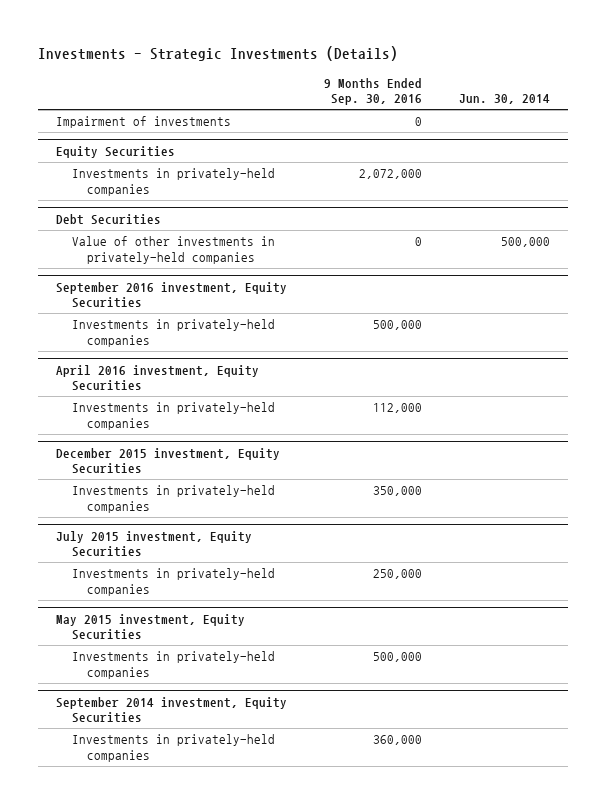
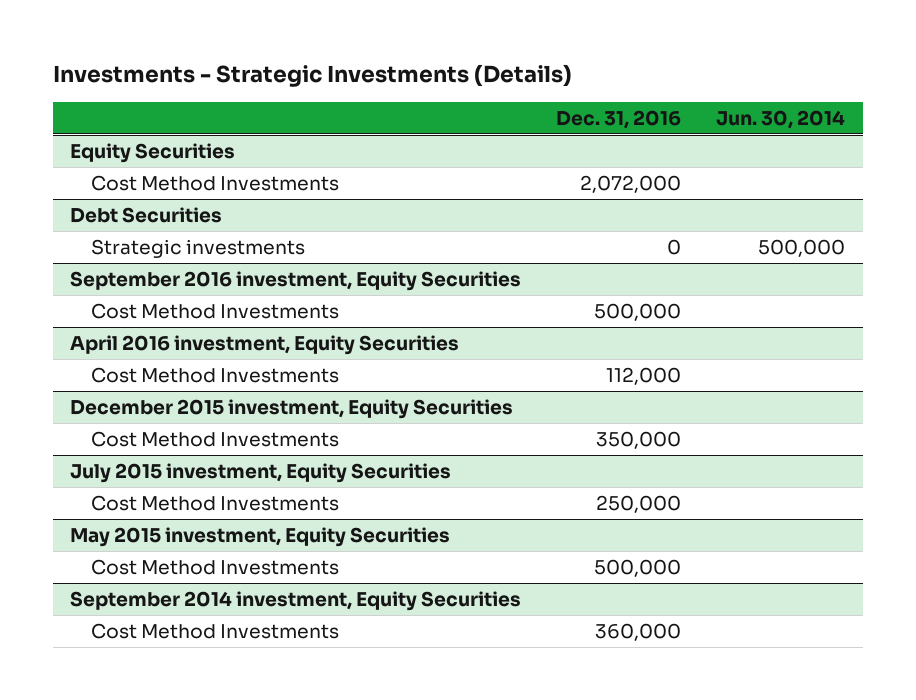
[324,77,423,106] 9 Months Ended Sep. 30, 2016 -> none
none -> [556,109,682,129] Dec. 31, 2016
[56,116,232,129] Impairment of investments -> none
[71,168,275,196] Investments in privately-held companies -> [91,174,340,191] Cost Method Investments
[71,236,275,264] Value of other investments in privately-held companies -> [91,238,306,258] Strategic investments
[71,319,275,347] Investments in privately-held companies -> [91,302,340,319] Cost Method Investments
[71,402,275,430] Investments in privately-held companies -> [91,366,340,383] Cost Method Investments
[71,485,275,513] Investments in privately-held companies -> [91,430,340,447] Cost Method Investments
[71,568,275,596] Investments in privately-held companies -> [91,494,340,511] Cost Method Investments
[71,651,275,679] Investments in privately-held companies -> [91,558,340,575] Cost Method Investments
[71,734,275,762] Investments in privately-held companies -> [91,622,340,639] Cost Method Investments

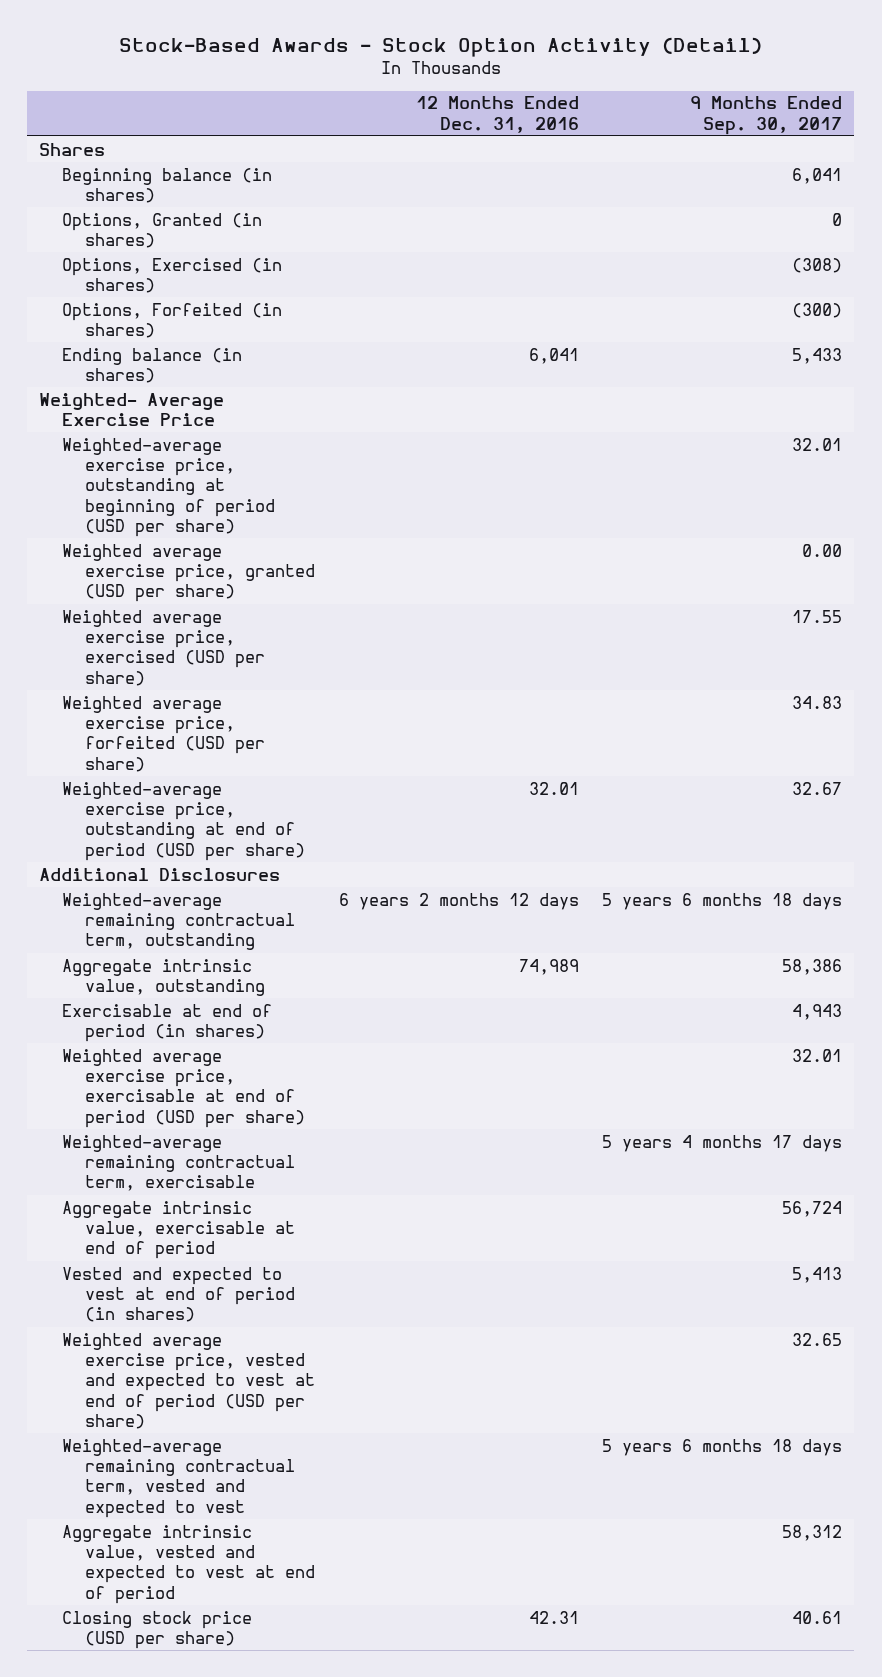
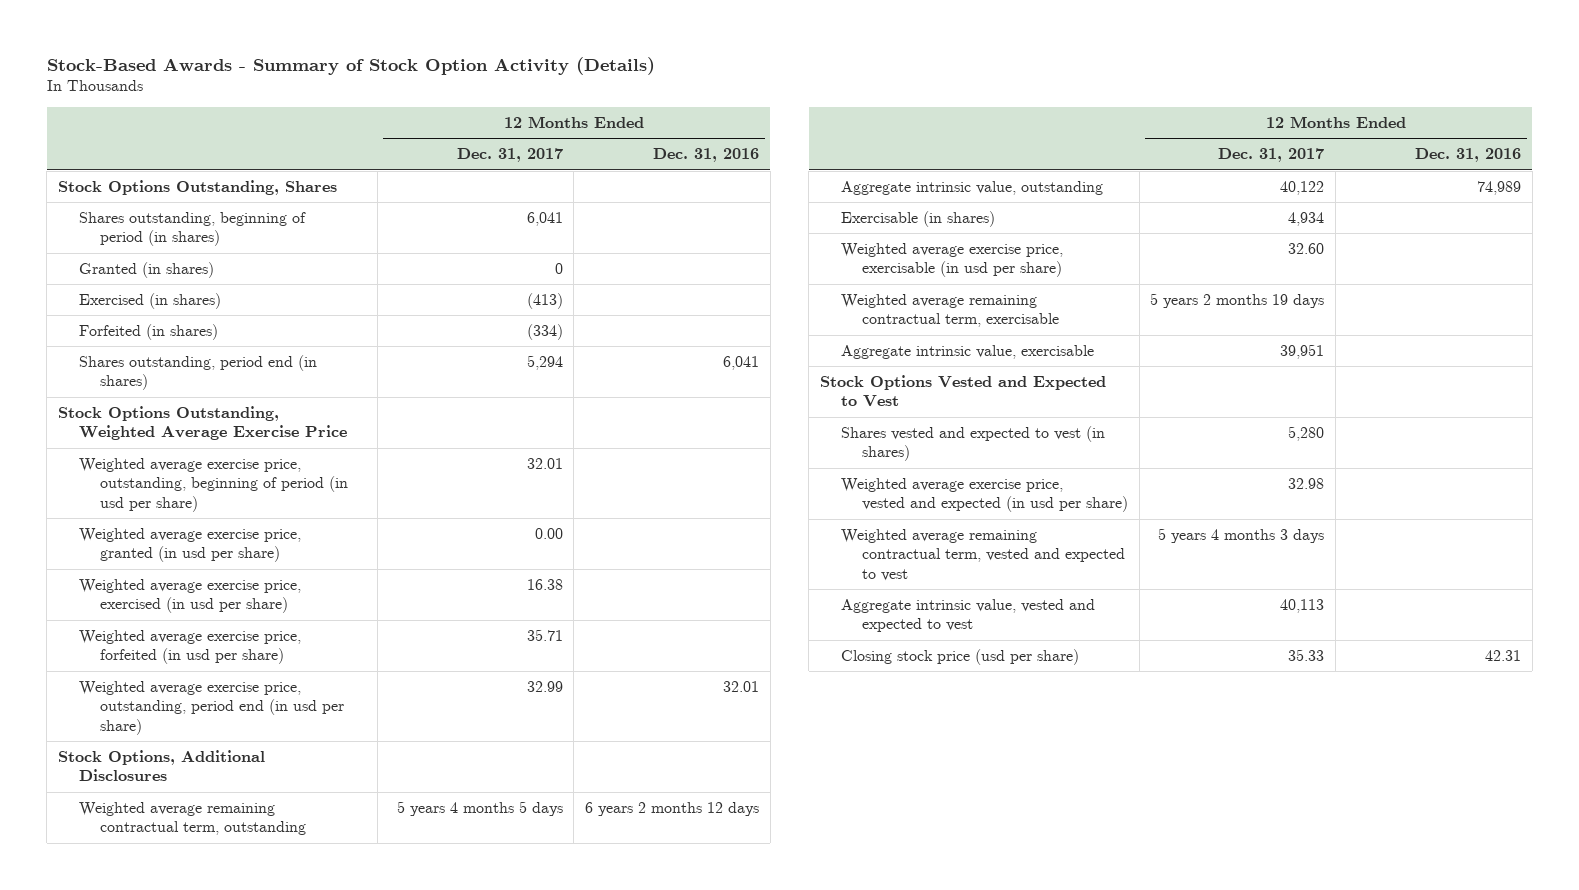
[118,37,762,58] Stock-Based Awards - Stock Option Activity (Detail) -> [46,56,655,75] Stock-Based Awards - Summary of Stock Option Activity (Details)
[690,96,843,135] 9 Months Ended Sep. 30, 2017 -> none
none -> [456,148,563,163] Dec. 31, 2017
[39,142,106,156] Shares -> [58,180,338,196] Stock Options Outstanding, Shares
[61,167,272,204] Beginning balance (in shares) -> [79,212,307,247] Shares outstanding, beginning of period (in shares)
[61,212,262,249] Options, Granted (in shares) -> [79,262,215,279] Granted (in shares)
[61,257,282,294] Options, Exercised (in shares) -> [79,293,222,310] Exercised (in shares)
[61,302,282,339] Options, Forfeited (in shares) -> [79,324,219,341] Forfeited (in shares)
[61,347,242,384] Ending balance (in shares) -> [79,355,318,391] Shares outstanding, period end (in shares)
[39,392,225,427] Weighted- Average Exercise Price -> [58,406,348,441] Stock Options Outstanding, Weighted Average Exercise Price
[61,437,275,538] Weighted-average exercise price, outstanding at beginning of period (USD per share) -> [79,458,349,512] Weighted average exercise price, outstanding, beginning of period (in usd per share)
[61,543,315,603] Weighted average exercise price, granted (USD per share) -> [79,528,302,563] Weighted average exercise price, granted (in usd per share)
[61,609,265,686] Weighted average exercise price, exercised (USD per share) -> [79,579,302,614] Weighted average exercise price, exercised (in usd per share)
[61,695,265,772] Weighted average exercise price, forfeited (USD per share) -> [79,630,302,665] Weighted average exercise price, forfeited (in usd per share)
[61,781,305,861] Weighted-average exercise price, outstanding at end of period (USD per share) -> [79,681,345,735] Weighted average exercise price, outstanding, period end (in usd per share)
[39,867,281,881] Additional Disclosures -> [58,750,266,782] Stock Options, Additional Disclosures
[61,892,295,951] Weighted-average remaining contractual term, outstanding -> [79,802,307,836] Weighted average remaining contractual term, outstanding
[61,1003,272,1043] Exercisable at end of period (in shares) -> [840,211,995,228] Exercisable (in shares)
[61,1048,305,1128] Weighted average exercise price, exercisable at end of period (USD per share) -> [840,243,1063,278] Weighted average exercise price, exercisable (in usd per share)
[61,1134,295,1192] Weighted-average remaining contractual term, exercisable -> [840,294,1059,328] Weighted average remaining contractual term, exercisable
[61,1200,295,1260] Aggregate intrinsic value, exercisable at end of period -> [840,345,1094,360] Aggregate intrinsic value, exercisable
none -> [819,375,1106,408] Stock Options Vested and Expected to Vest
[61,1266,295,1323] Vested and expected to vest at end of period (in shares) -> [840,426,1105,462] Shares vested and expected to vest (in shares)
[61,1332,315,1430] Weighted average exercise price, vested and expected to vest at end of period (USD per share) -> [840,478,1128,513] Weighted average exercise price, vested and expected (in usd per share)
[61,1438,295,1518] Weighted-average remaining contractual term, vested and expected to vest -> [840,529,1125,581] Weighted average remaining contractual term, vested and expected to vest
[61,1524,315,1604] Aggregate intrinsic value, vested and expected to vest at end of period -> [840,599,1095,633] Aggregate intrinsic value, vested and expected to vest
[61,1610,252,1650] Closing stock price (USD per share) -> [840,649,1079,666] Closing stock price (usd per share)

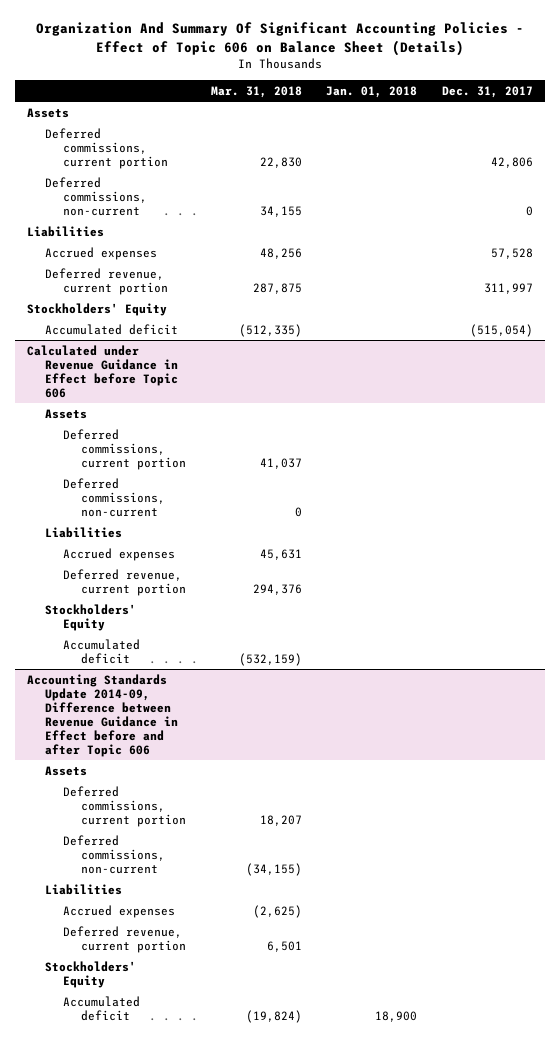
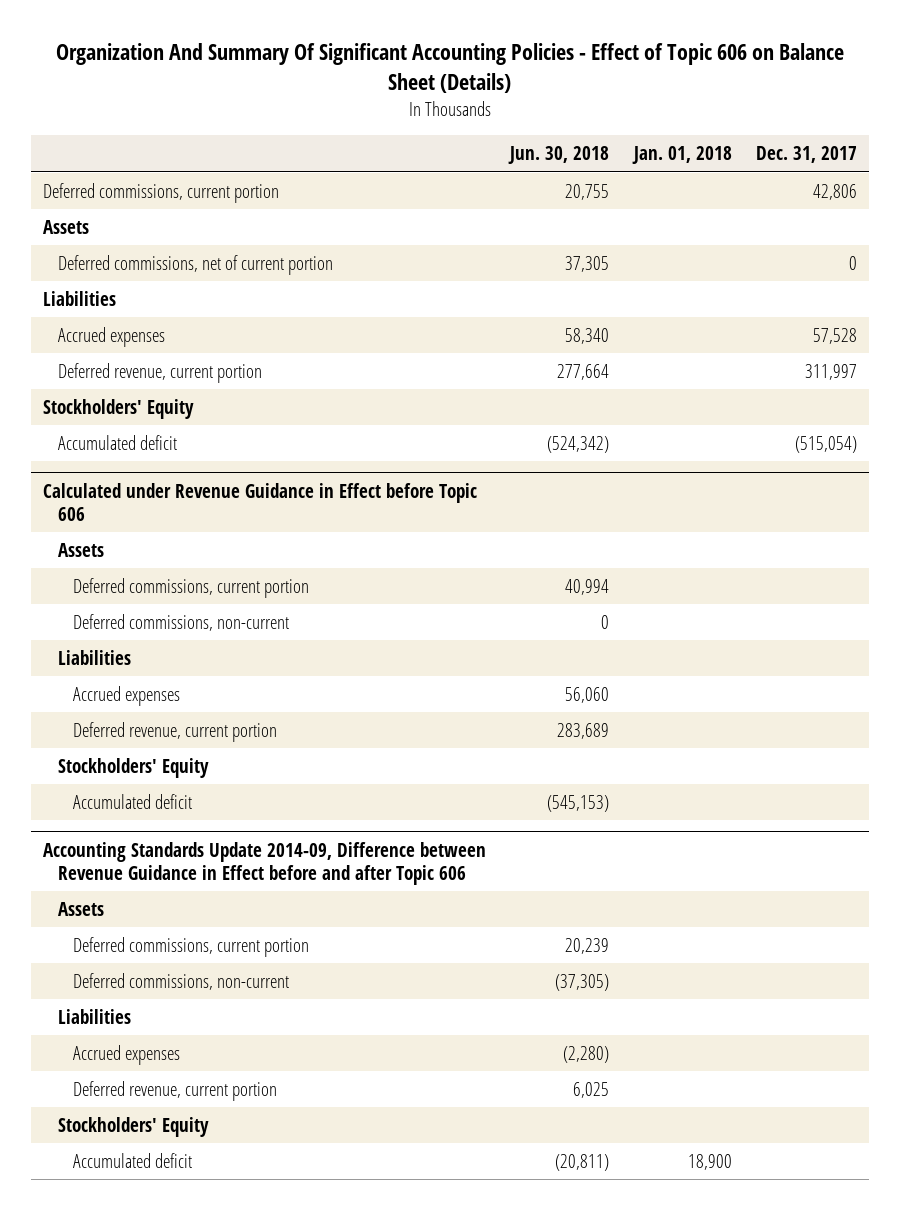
[210,85,302,98] Mar. 31, 2018 -> none
none -> [508,146,610,165] Jun. 30, 2018
[45,176,147,216] Deferred commissions, non-current -> none
[27,107,70,118] Assets -> [42,219,89,234] Assets
none -> [57,254,333,275] Deferred commissions, net of current portion

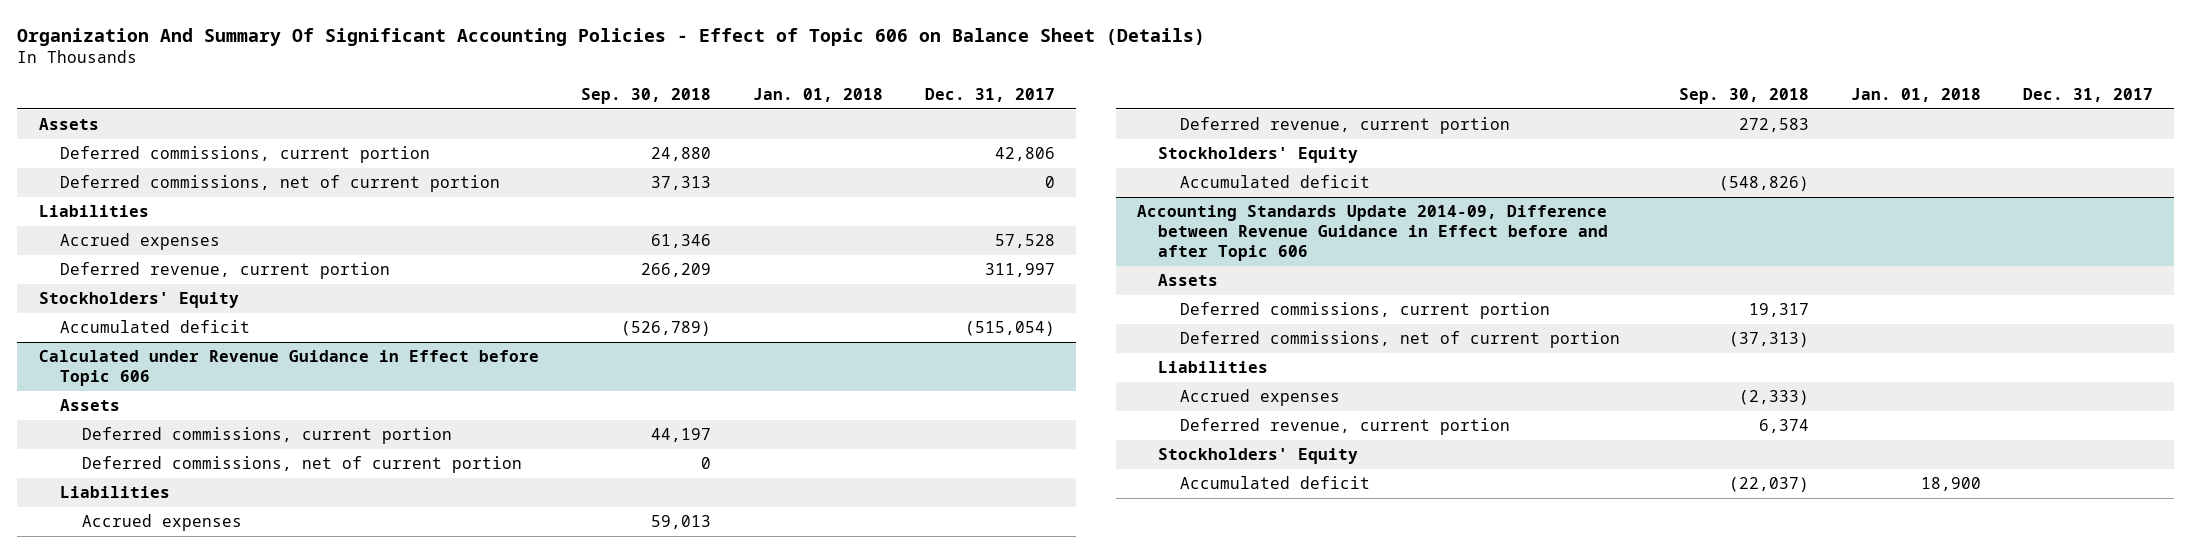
[508,146,610,165] Jun. 30, 2018 -> none
none -> [580,87,711,104] Sep. 30, 2018
[42,182,279,203] Deferred commissions, current portion -> [60,146,431,164] Deferred commissions, current portion
[72,613,289,631] Deferred commissions, non-current -> none
none -> [81,456,522,474] Deferred commissions, net of current portion
[72,972,289,990] Deferred commissions, non-current -> none
none -> [1179,331,1620,349] Deferred commissions, net of current portion

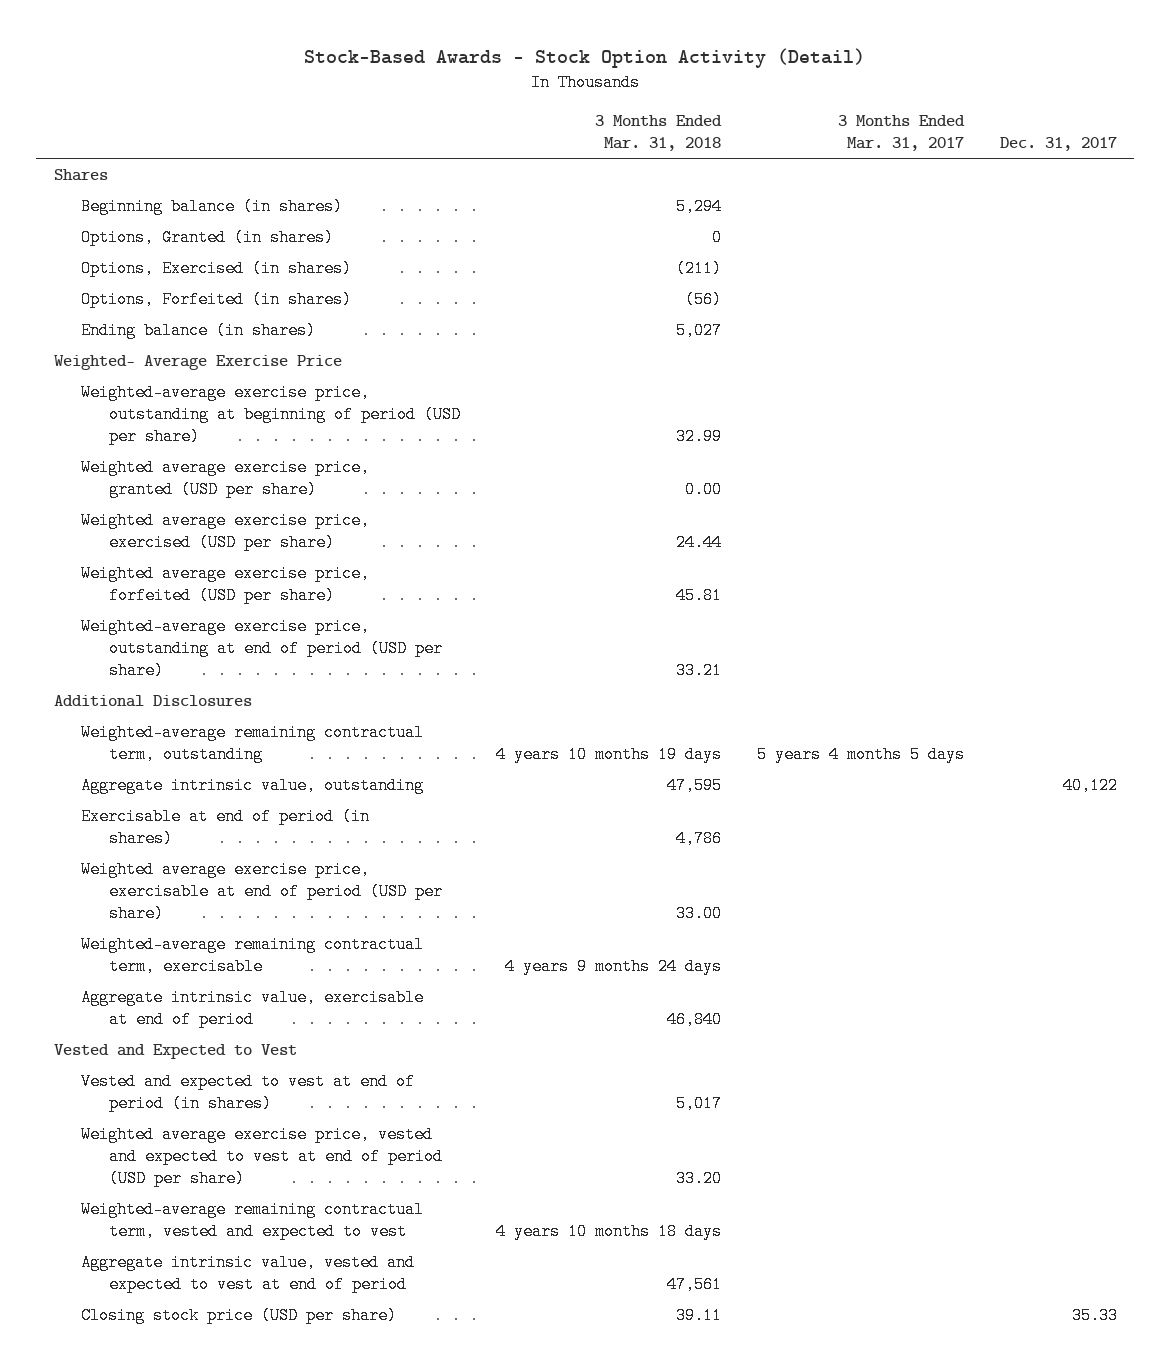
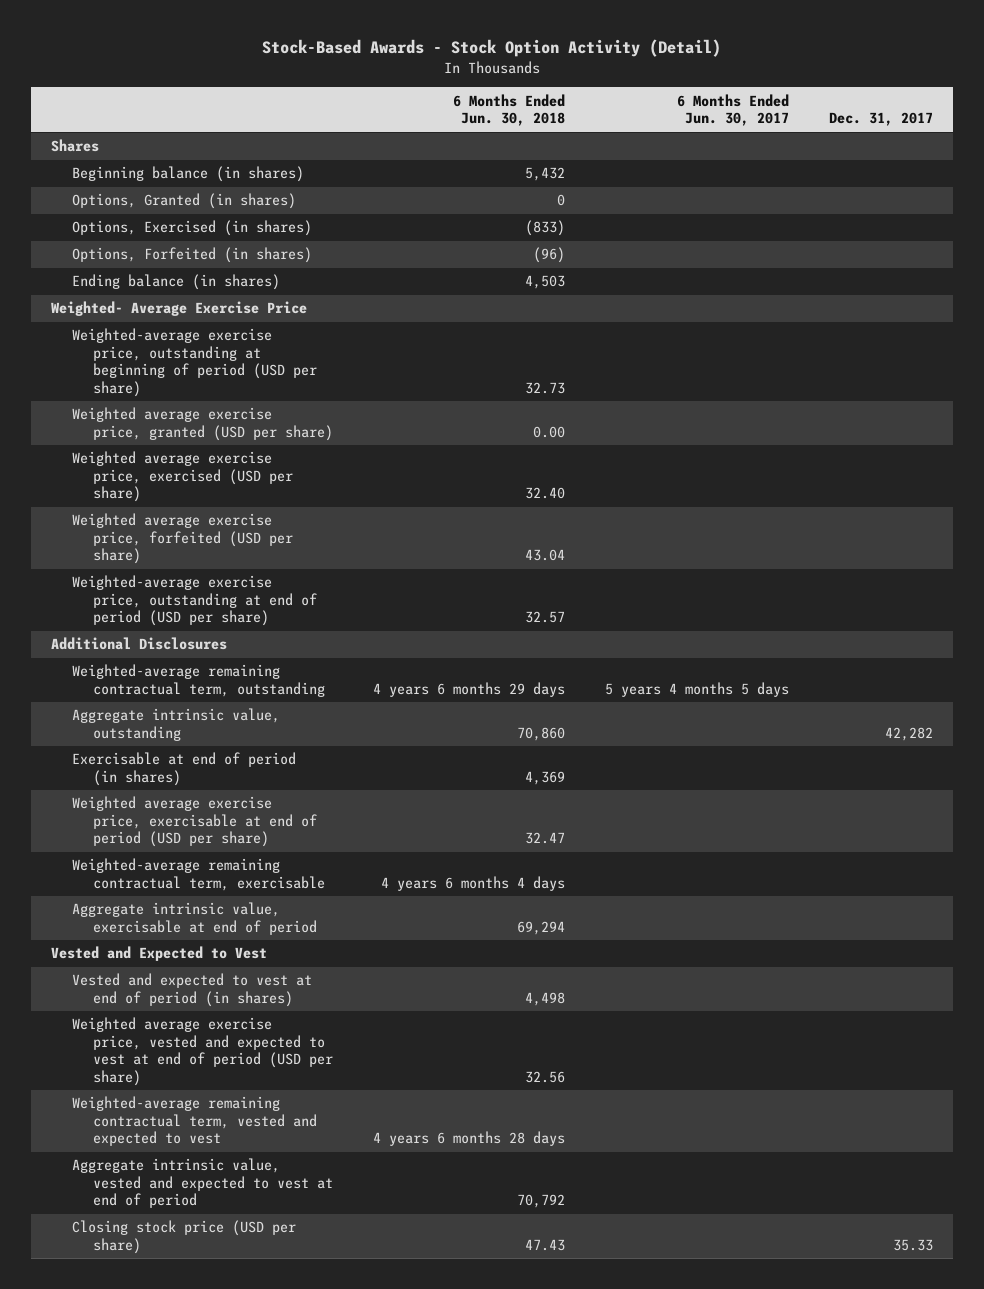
[594,114,722,151] 3 Months Ended Mar. 31, 2018 -> none
[837,114,965,151] 3 Months Ended Mar. 31, 2017 -> none
none -> [453,93,566,127] 6 Months Ended Jun. 30, 2018
none -> [676,93,789,127] 6 Months Ended Jun. 30, 2017
[1062,777,1118,795] 40,122 -> [884,726,933,741] 42,282

